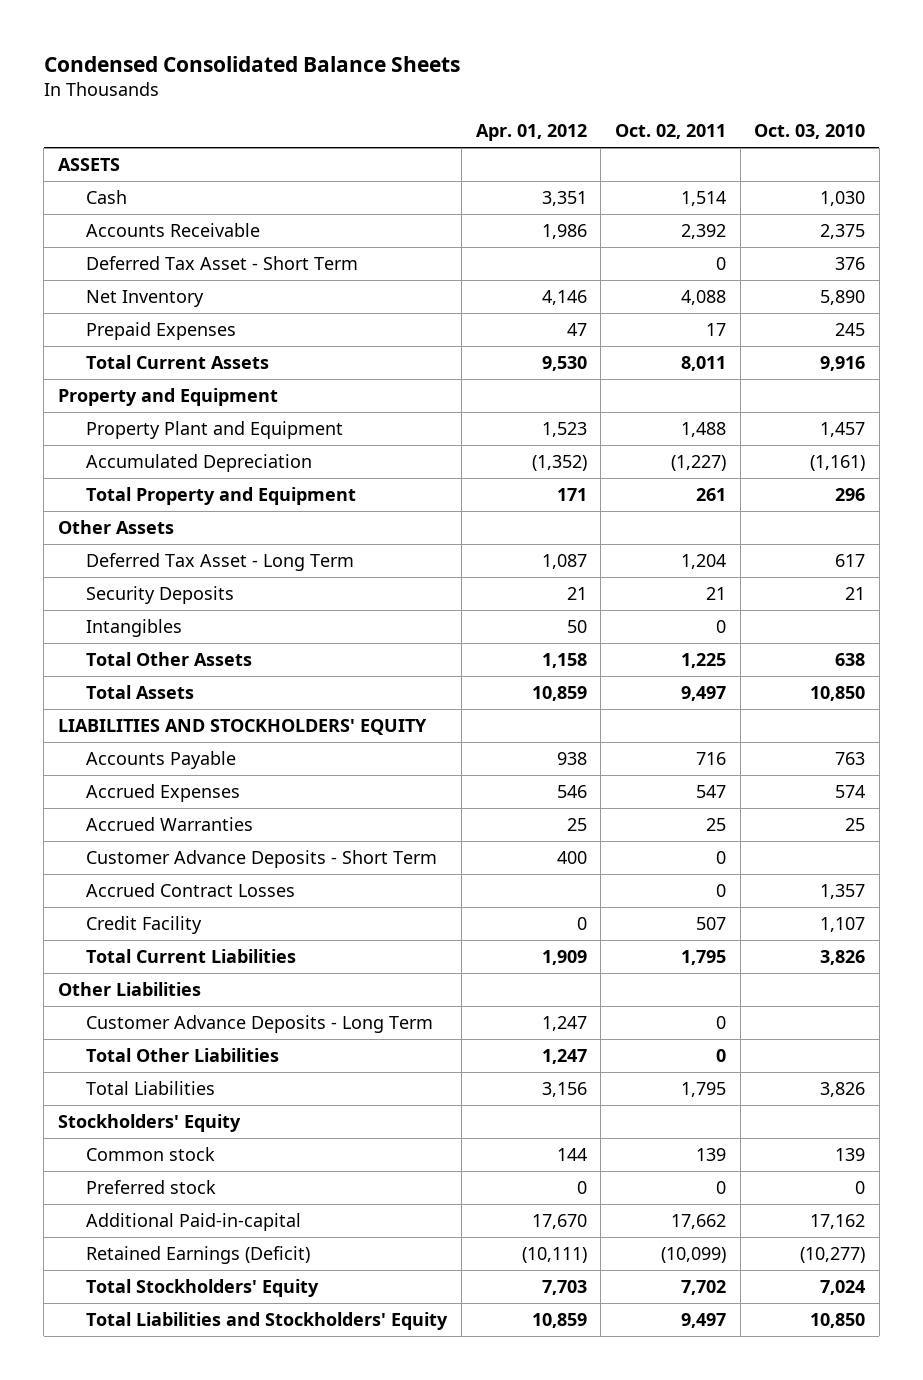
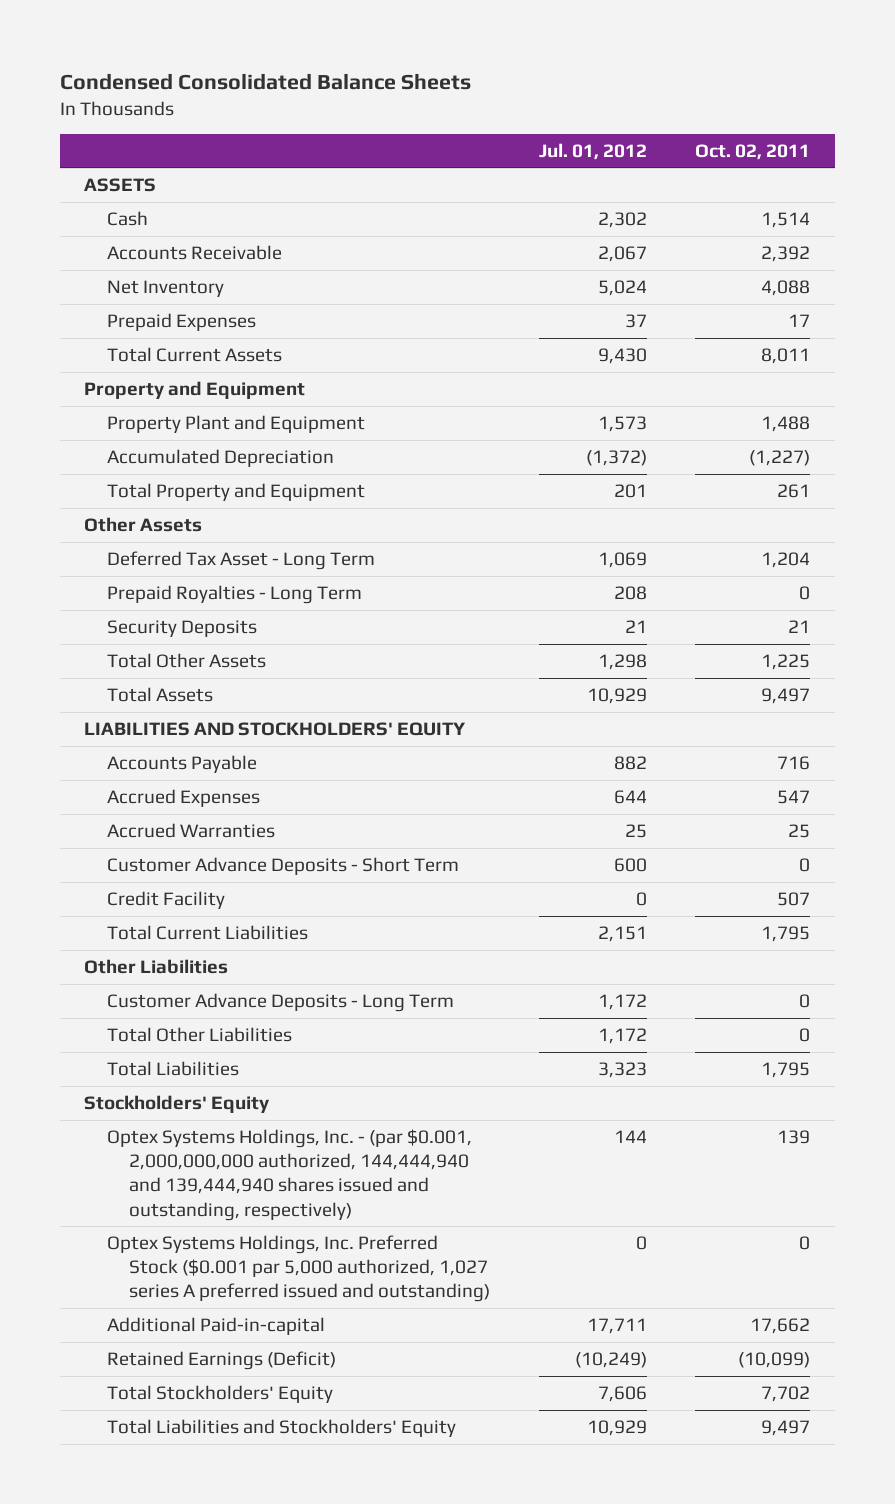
[475,124,587,142] Apr. 01, 2012 -> none
[754,124,866,140] Oct. 03, 2010 -> none
none -> [538,142,647,160] Jul. 01, 2012
[86,255,359,270] Deferred Tax Asset - Short Term -> none
none -> [106,584,362,604] Prepaid Royalties - Long Term
[86,618,183,637] Intangibles -> none
[86,882,296,897] Accrued Contract Losses -> none
[86,1146,216,1161] Common stock -> [106,1128,472,1221] Optex Systems Holdings, Inc. - (par $0.001, 2,000,000,000 authorized, 144,444,940 and 139,444,940 shares issued and outstanding, respectively)
[86,1179,217,1194] Preferred stock -> [106,1234,491,1303] Optex Systems Holdings, Inc. Preferred Stock ($0.001 par 5,000 authorized, 1,027 series A preferred issued and outstanding)

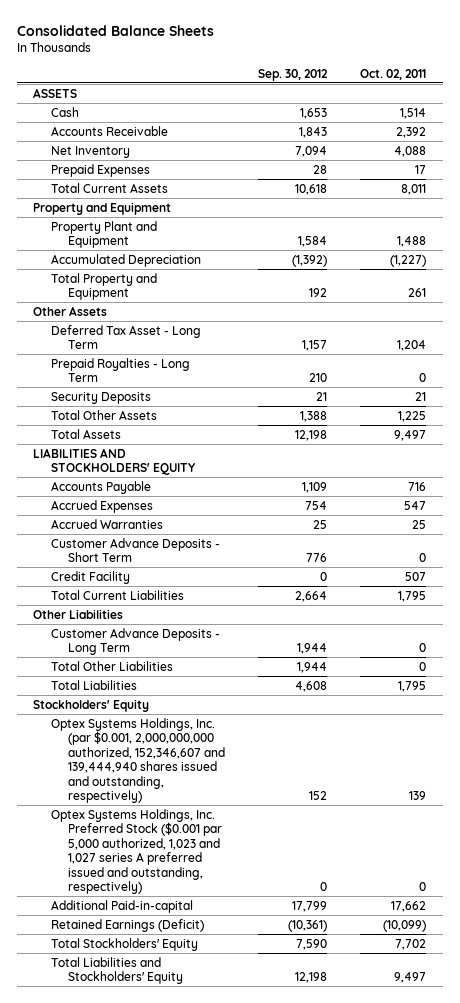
[60,73,472,91] Condensed Consolidated Balance Sheets -> [16,24,214,36] Consolidated Balance Sheets
[538,142,647,160] Jul. 01, 2012 -> none
none -> [258,68,329,81] Sep. 30, 2012
[106,1128,472,1221] Optex Systems Holdings, Inc. - (par $0.001, 2,000,000,000 authorized, 144,444,940 and 139,444,940 shares issued and outstanding, respectively) -> [50,717,226,804] Optex Systems Holdings, Inc. (par $0.001, 2,000,000,000 authorized, 152,346,607 and 139,444,940 shares issued and outstanding, respectively)
[106,1234,491,1303] Optex Systems Holdings, Inc. Preferred Stock ($0.001 par 5,000 authorized, 1,027 series A preferred issued and outstanding) -> [50,808,223,895] Optex Systems Holdings, Inc. Preferred Stock ($0.001 par 5,000 authorized, 1,023 and 1,027 series A preferred issued and outstanding, respectively)

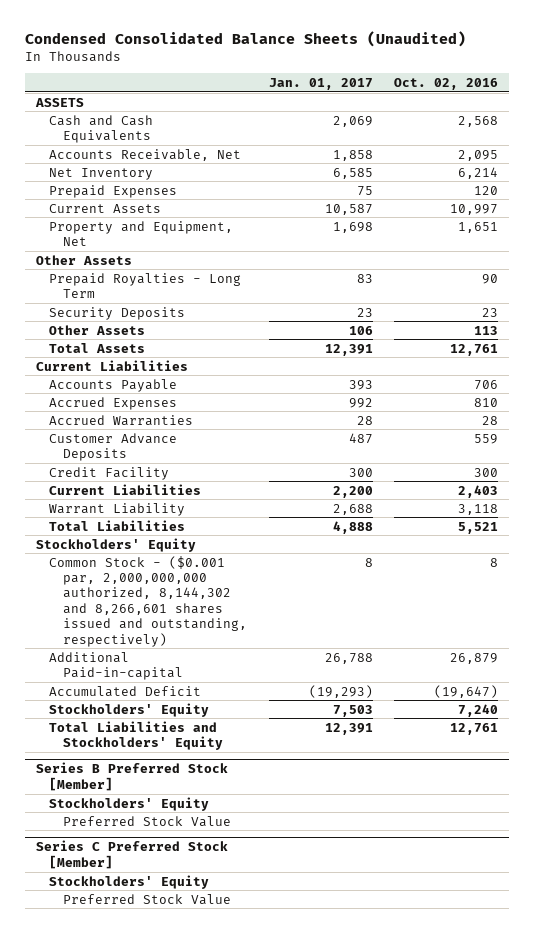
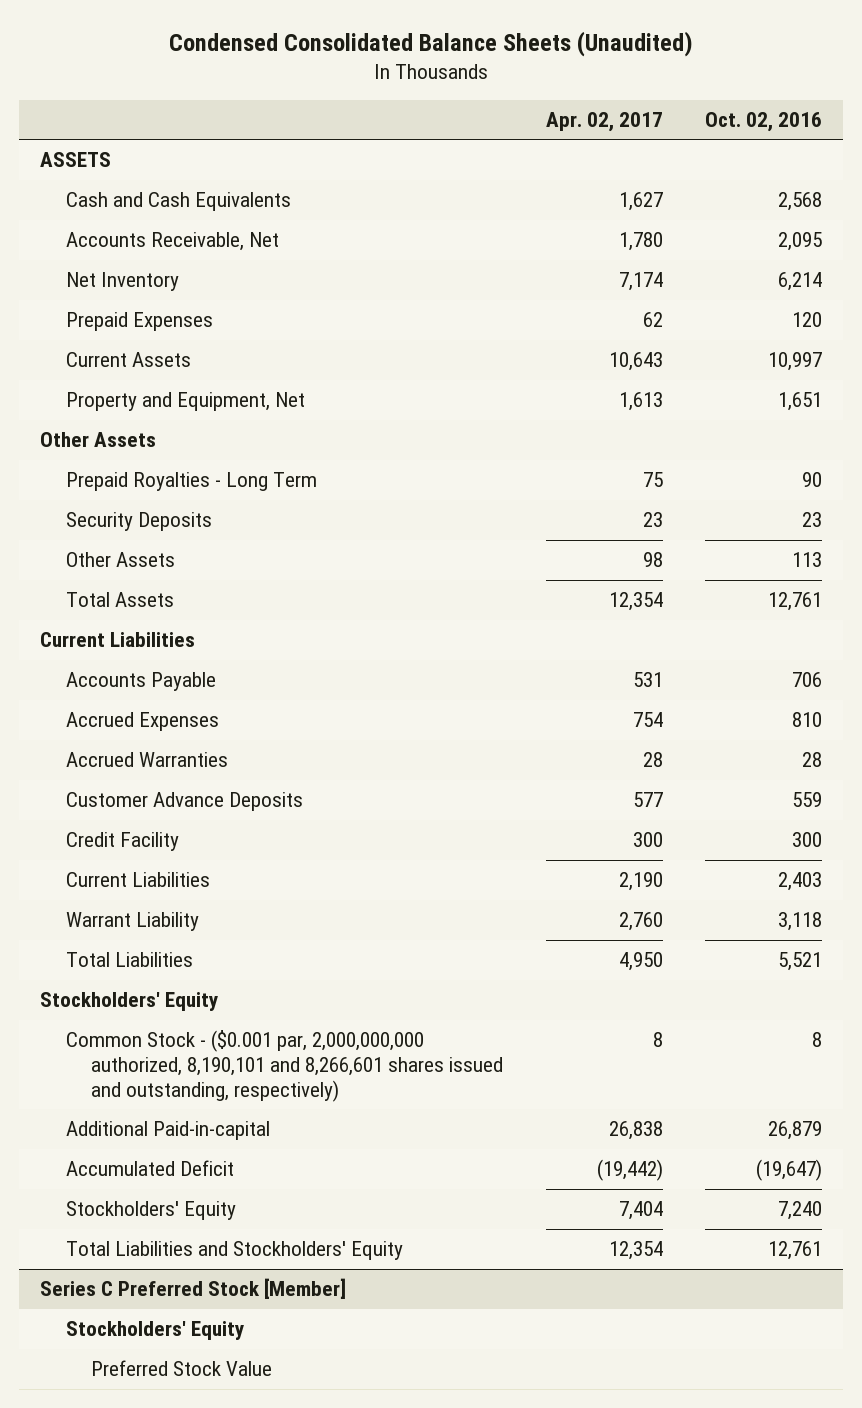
[268,77,373,90] Jan. 01, 2017 -> none
none -> [545,112,663,133] Apr. 02, 2017
[49,555,248,647] Common Stock - ($0.001 par, 2,000,000,000 authorized, 8,144,302 and 8,266,601 shares issued and outstanding, respectively) -> [65,1030,504,1103] Common Stock - ($0.001 par, 2,000,000,000 authorized, 8,190,101 and 8,266,601 shares issued and outstanding, respectively)
[35,762,228,791] Series B Preferred Stock [Member] -> none
[49,796,210,811] Stockholders' Equity -> none
[63,815,232,827] Preferred Stock Value -> none

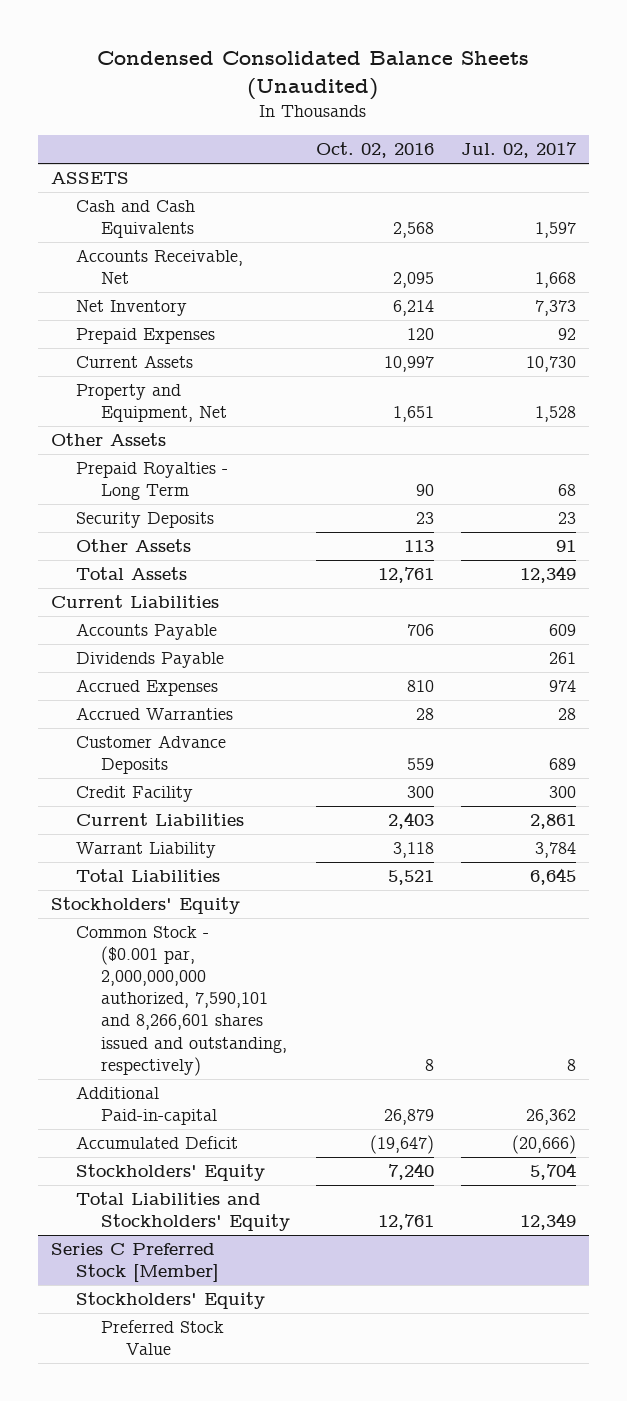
[545,112,663,133] Apr. 02, 2017 -> none
none -> [461,142,578,159] Jul. 02, 2017
none -> [75,652,224,669] Dividends Payable
[65,1030,504,1103] Common Stock - ($0.001 par, 2,000,000,000 authorized, 8,190,101 and 8,266,601 shares issued and outstanding, respectively) -> [75,926,287,1076] Common Stock - ($0.001 par, 2,000,000,000 authorized, 7,590,101 and 8,266,601 shares issued and outstanding, respectively)

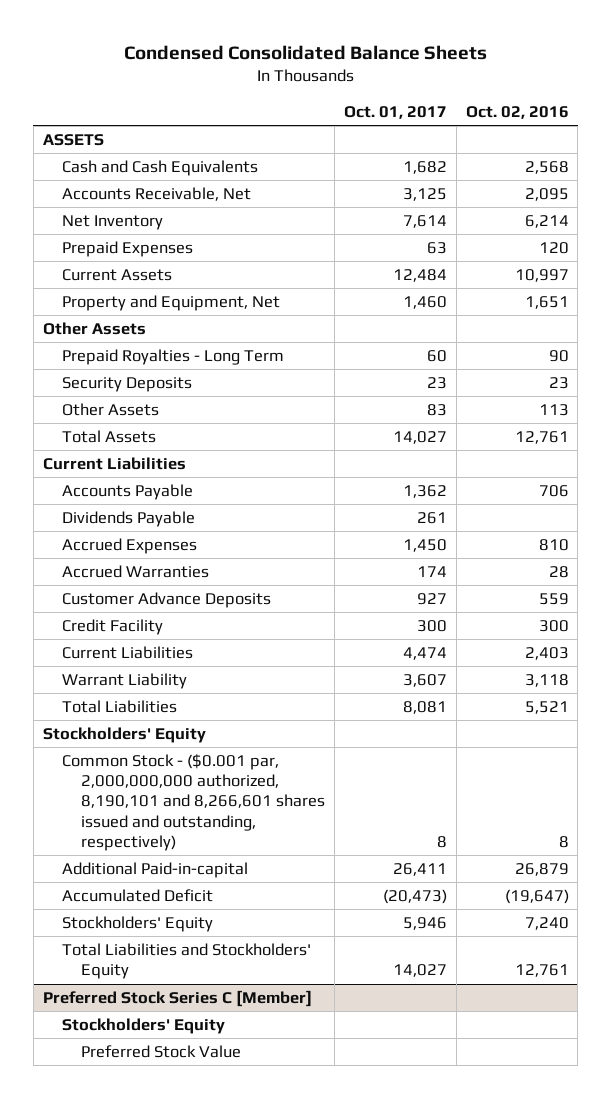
[97,51,530,101] Condensed Consolidated Balance Sheets (Unaudited) -> [123,44,487,60] Condensed Consolidated Balance Sheets
[461,142,578,159] Jul. 02, 2017 -> none
none -> [343,105,447,119] Oct. 01, 2017
[75,926,287,1076] Common Stock - ($0.001 par, 2,000,000,000 authorized, 7,590,101 and 8,266,601 shares issued and outstanding, respectively) -> [61,754,326,851] Common Stock - ($0.001 par, 2,000,000,000 authorized, 8,190,101 and 8,266,601 shares issued and outstanding, respectively)
[50,1243,219,1283] Series C Preferred Stock [Member] -> [42,990,312,1008] Preferred Stock Series C [Member]

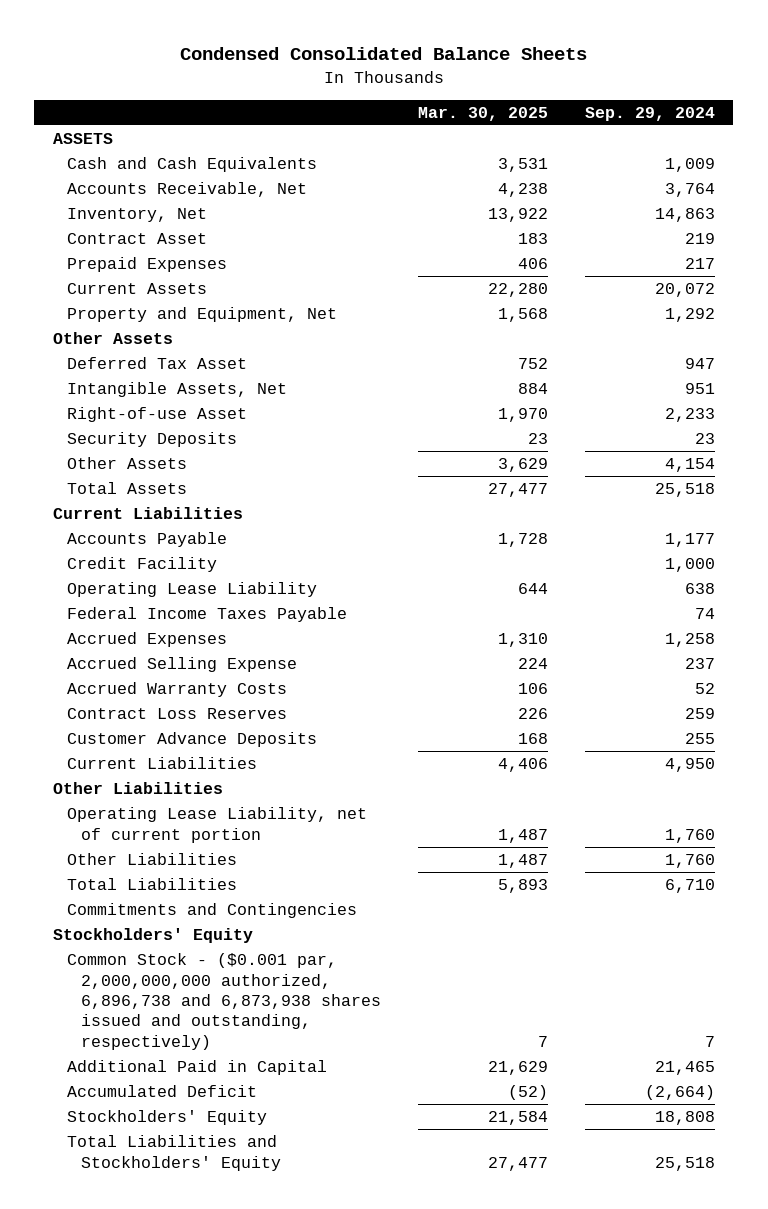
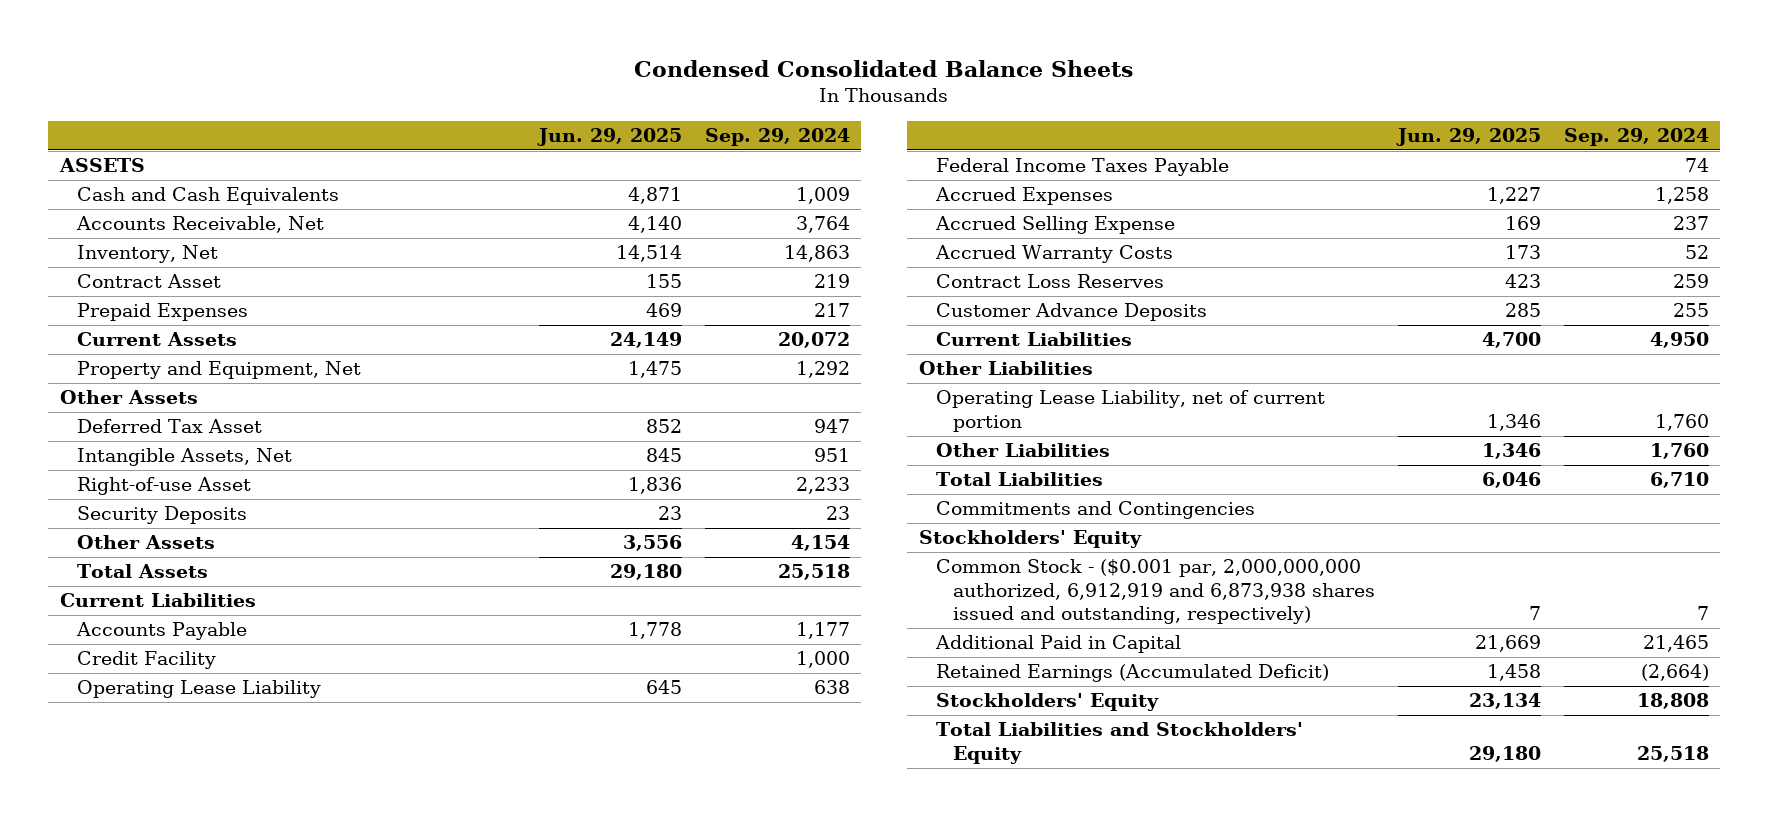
[417,106,548,121] Mar. 30, 2025 -> none
none -> [536,127,682,146] Jun. 29, 2025
[66,953,381,1050] Common Stock - ($0.001 par, 2,000,000,000 authorized, 6,896,738 and 6,873,938 shares issued and outstanding, respectively) -> [935,559,1375,624] Common Stock - ($0.001 par, 2,000,000,000 authorized, 6,912,919 and 6,873,938 shares issued and outstanding, respectively)
[66,1085,257,1098] Accumulated Deficit -> [935,664,1329,683] Retained Earnings (Accumulated Deficit)

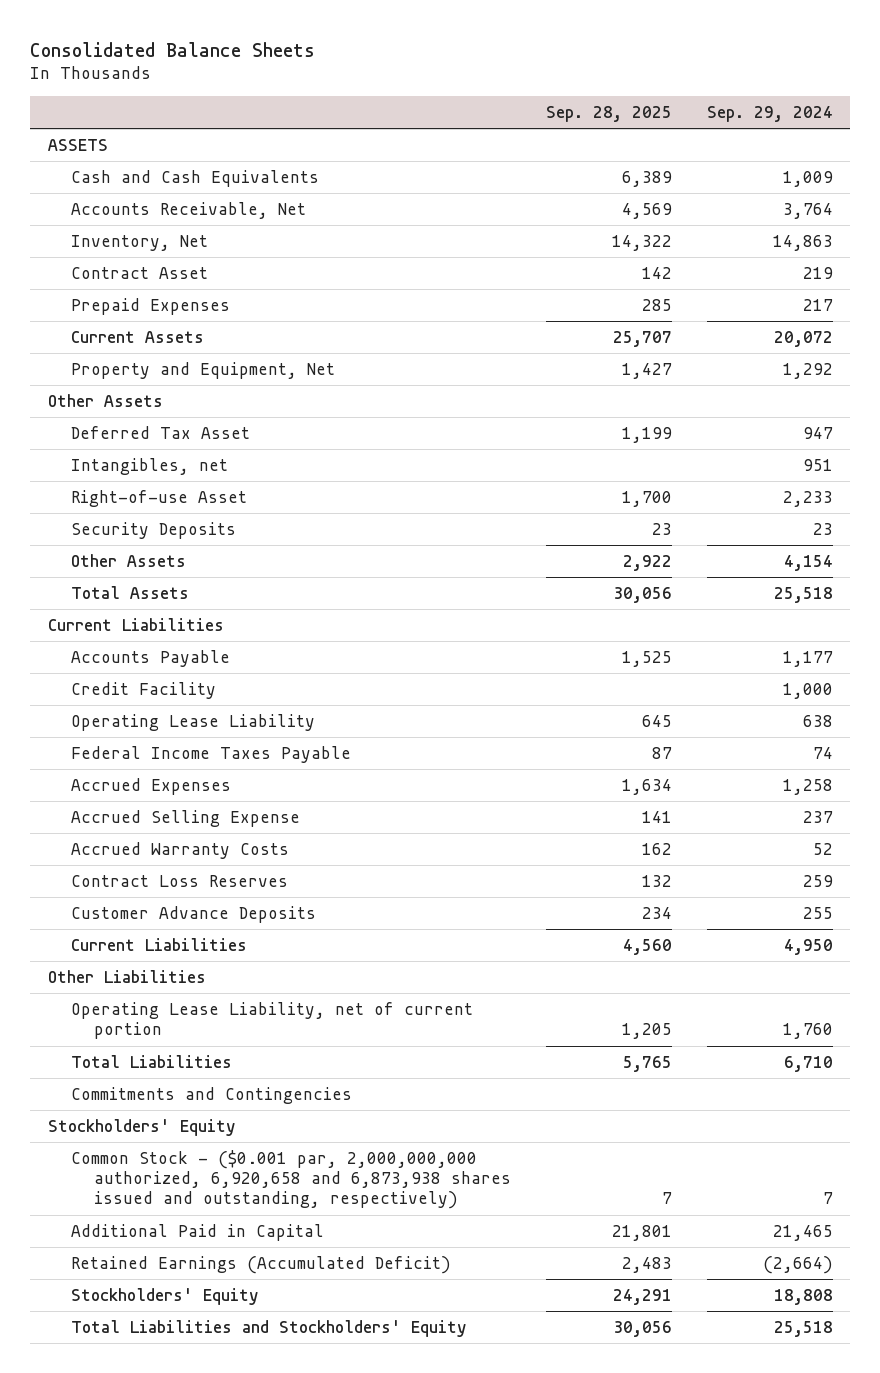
[634,60,1134,78] Condensed Consolidated Balance Sheets -> [30,41,316,57] Consolidated Balance Sheets
[536,127,682,146] Jun. 29, 2025 -> none
none -> [545,106,672,123] Sep. 28, 2025
[76,448,292,467] Intangible Assets, Net -> [70,457,228,475] Intangibles, net
[935,443,1110,458] Other Liabilities -> none
[935,559,1375,624] Common Stock - ($0.001 par, 2,000,000,000 authorized, 6,912,919 and 6,873,938 shares issued and outstanding, respectively) -> [70,1149,511,1210] Common Stock - ($0.001 par, 2,000,000,000 authorized, 6,920,658 and 6,873,938 shares issued and outstanding, respectively)

